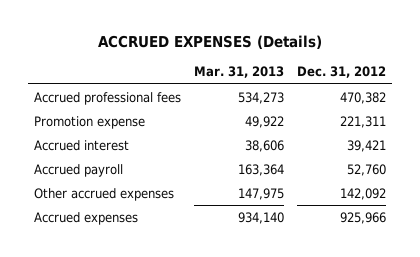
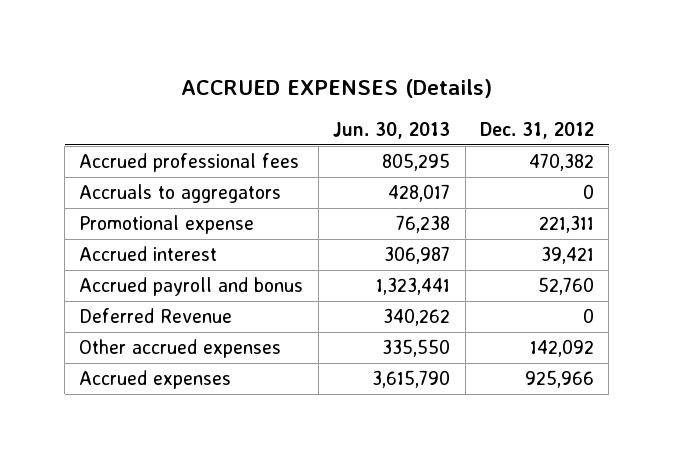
[193,66,284,79] Mar. 31, 2013 -> none
none -> [333,121,451,139] Jun. 30, 2013
none -> [79,183,282,203] Accruals to aggregators
[34,115,146,129] Promotion expense -> [79,214,255,234] Promotional expense
[34,163,124,177] Accrued payroll -> [79,276,304,296] Accrued payroll and bonus
none -> [79,307,233,323] Deferred Revenue

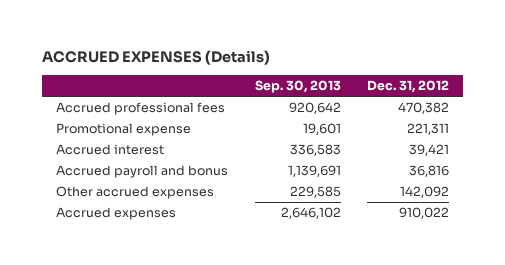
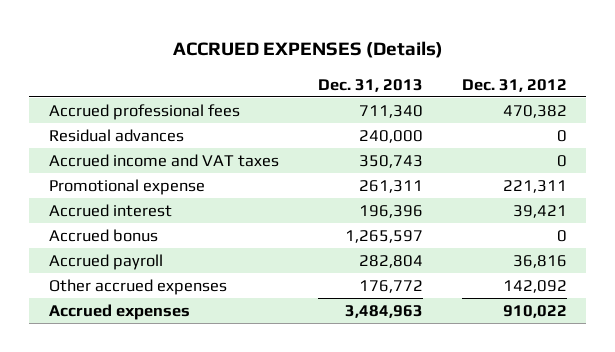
[254,80,341,94] Sep. 30, 2013 -> none
none -> [317,78,423,92] Dec. 31, 2013
none -> [48,128,184,142] Residual advances
none -> [48,153,279,167] Accrued income and VAT taxes
none -> [48,228,158,242] Accrued bonus
[55,165,228,179] Accrued payroll and bonus -> [48,253,163,270] Accrued payroll

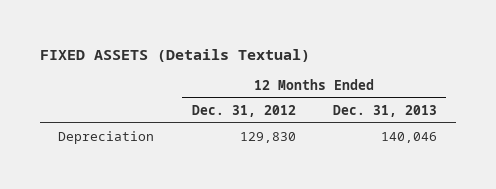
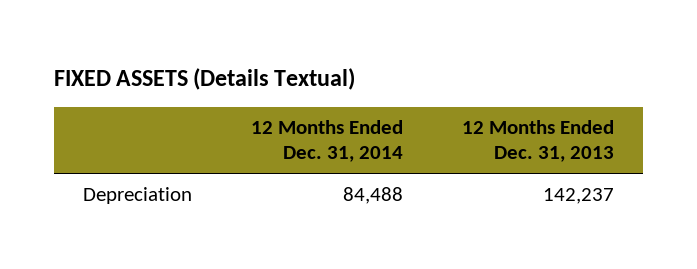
[191,104,296,117] Dec. 31, 2012 -> none
none -> [251,120,404,163] 12 Months Ended Dec. 31, 2014
[381,132,438,144] 140,046 -> [542,188,614,205] 142,237

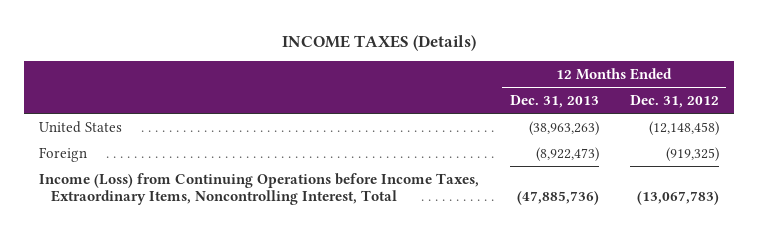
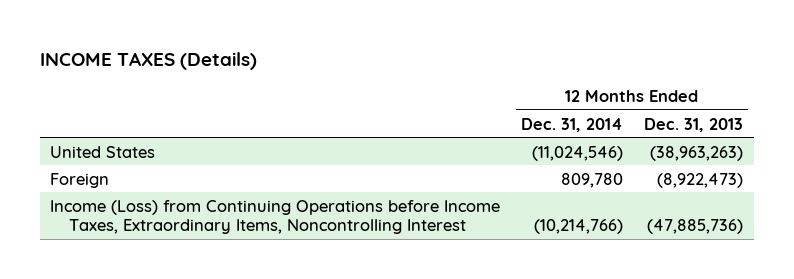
[629,95,719,109] Dec. 31, 2012 -> none
none -> [521,117,624,132] Dec. 31, 2014
[38,172,479,206] Income (Loss) from Continuing Operations before Income Taxes, Extraordinary Items, Noncontrolling Interest, Total -> [50,199,501,235] Income (Loss) from Continuing Operations before Income Taxes, Extraordinary Items, Noncontrolling Interest

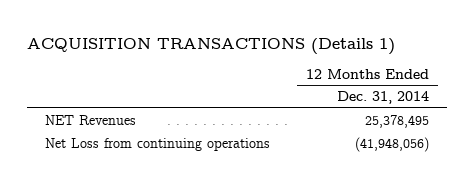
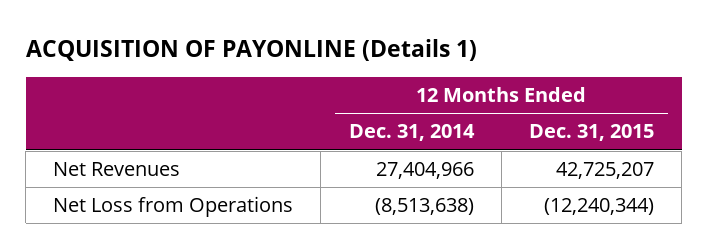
[26,37,395,55] ACQUISITION TRANSACTIONS (Details 1) -> [25,38,477,61] ACQUISITION OF PAYONLINE (Details 1)
none -> [528,124,654,142] Dec. 31, 2015
[45,115,137,126] NET Revenues -> [53,162,181,177] Net Revenues
[365,115,430,129] 25,378,495 -> [375,162,474,180] 27,404,966
[45,138,271,152] Net Loss from continuing operations -> [53,196,294,218] Net Loss from Operations
[355,137,430,153] (41,948,056) -> [374,198,474,216] (8,513,638)

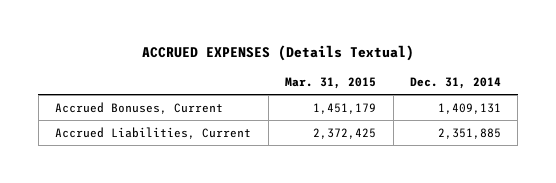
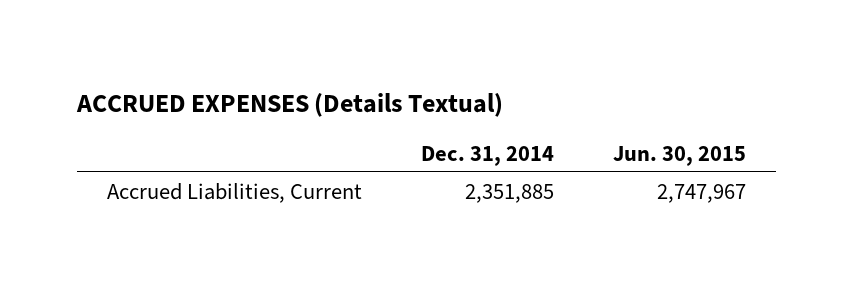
[285,76,377,89] Mar. 31, 2015 -> none
none -> [613,145,747,166] Jun. 30, 2015
[55,101,224,114] Accrued Bonuses, Current -> none

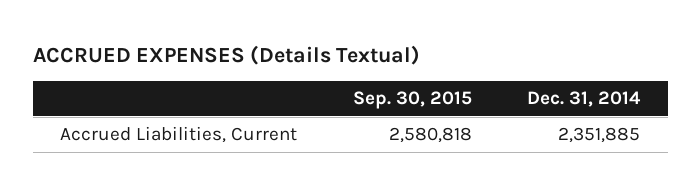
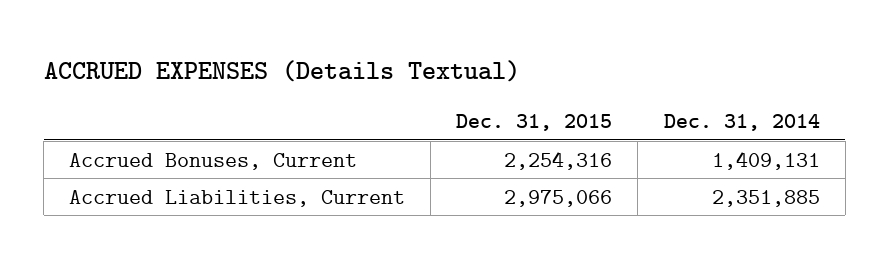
[352,91,472,110] Sep. 30, 2015 -> none
none -> [456,113,613,131] Dec. 31, 2015
none -> [69,152,358,170] Accrued Bonuses, Current

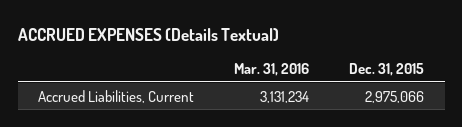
[663,113,820,131] Dec. 31, 2014 -> none
none -> [234,63,310,77] Mar. 31, 2016
[69,152,358,170] Accrued Bonuses, Current -> none

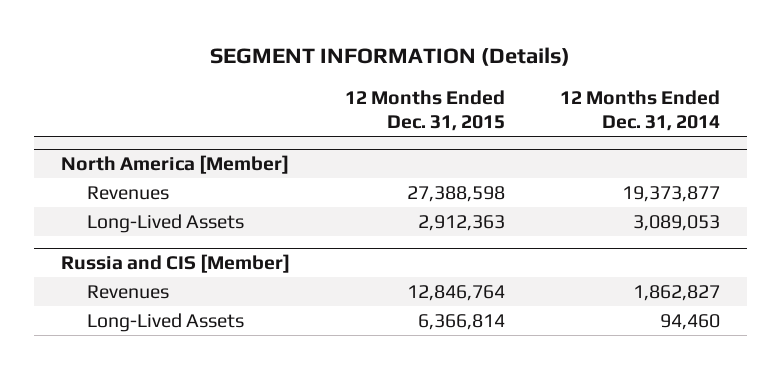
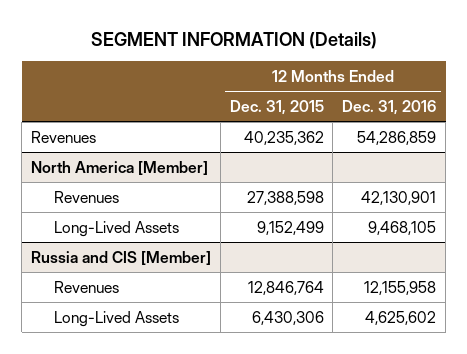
[559,89,720,131] 12 Months Ended Dec. 31, 2014 -> none
none -> [342,99,437,115] Dec. 31, 2016
none -> [30,130,96,143] Revenues
[417,214,505,231] 2,912,363 -> [256,220,324,235] 9,152,499
[417,313,505,330] 6,366,814 -> [251,310,324,325] 6,430,306

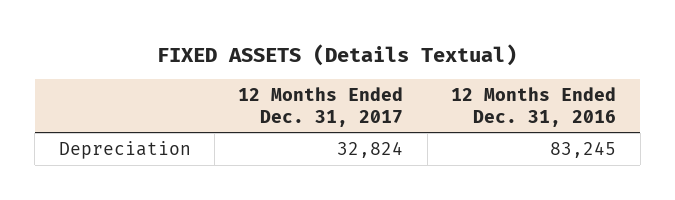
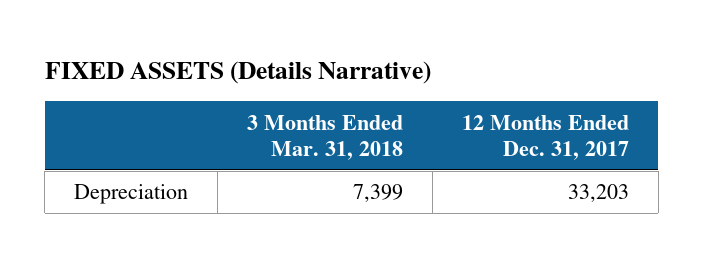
[157,43,518,66] FIXED ASSETS (Details Textual) -> [44,61,431,85] FIXED ASSETS (Details Narrative)
[451,87,617,127] 12 Months Ended Dec. 31, 2016 -> none
none -> [246,114,403,160] 3 Months Ended Mar. 31, 2018
[337,141,404,159] 32,824 -> [567,184,629,203] 33,203

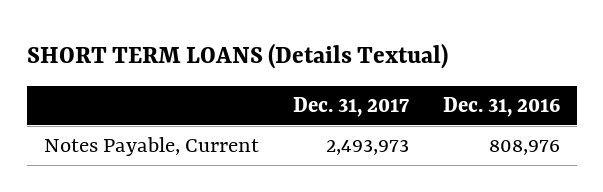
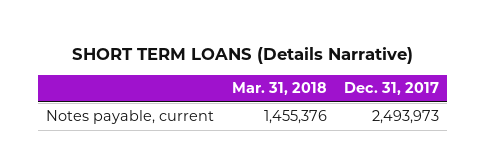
[26,42,448,69] SHORT TERM LOANS (Details Textual) -> [71,47,413,65] SHORT TERM LOANS (Details Narrative)
[442,97,560,118] Dec. 31, 2016 -> none
none -> [231,82,327,96] Mar. 31, 2018
[43,136,259,156] Notes Payable, Current -> [46,110,215,125] Notes payable, current

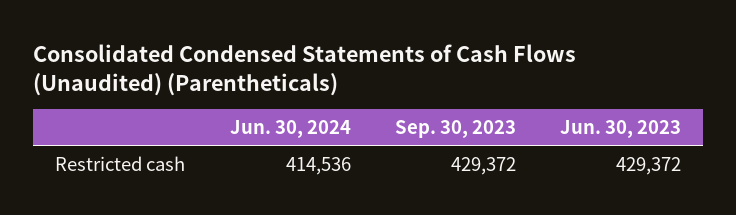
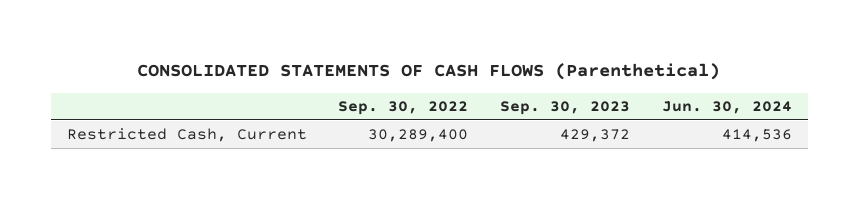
[33,44,577,96] Consolidated Condensed Statements of Cash Flows (Unaudited) (Parentheticals) -> [137,63,721,81] CONSOLIDATED STATEMENTS OF CASH FLOWS (Parenthetical)
[559,120,681,139] Jun. 30, 2023 -> none
none -> [338,101,469,116] Sep. 30, 2022
[55,155,186,171] Restricted cash -> [66,128,307,143] Restricted Cash, Current

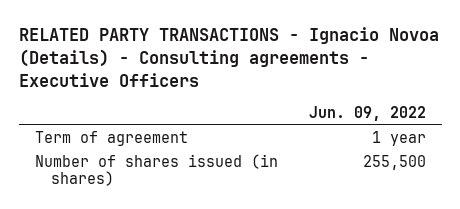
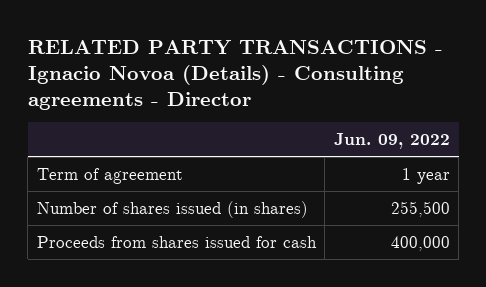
[18,27,439,87] RELATED PARTY TRANSACTIONS - Ignacio Novoa (Details) - Consulting agreements - Executive Officers -> [27,39,443,110] RELATED PARTY TRANSACTIONS - Ignacio Novoa (Details) - Consulting agreements - Director
none -> [36,235,317,248] Proceeds from shares issued for cash

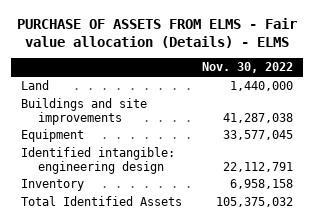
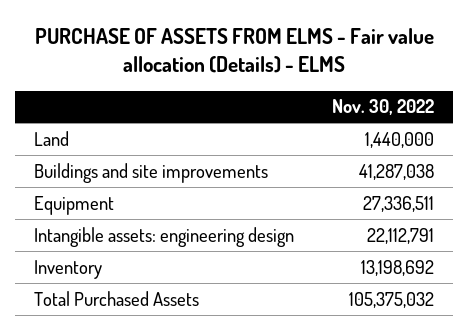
[223,130,294,141] 33,577,045 -> [362,195,434,212] 27,336,511
[20,147,175,174] Identified intangible: engineering design -> [33,226,294,247] Intangible assets: engineering design
[230,179,294,190] 6,958,158 -> [360,259,434,276] 13,198,692
[20,196,182,207] Total Identified Assets -> [33,290,199,306] Total Purchased Assets

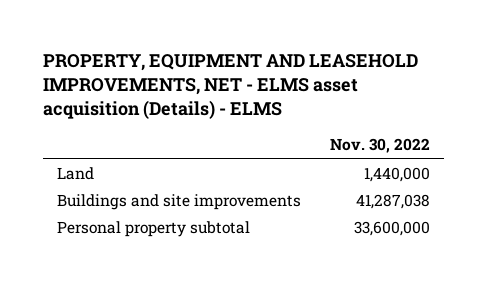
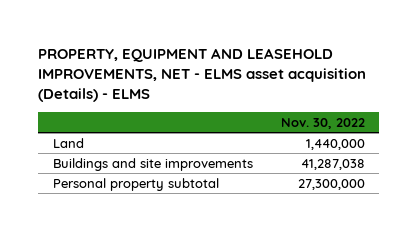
[353,221,430,237] 33,600,000 -> [298,178,366,190] 27,300,000

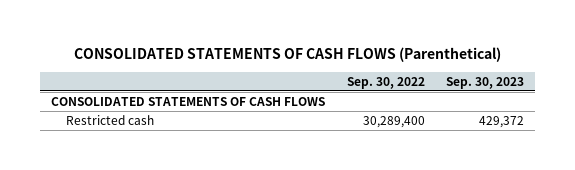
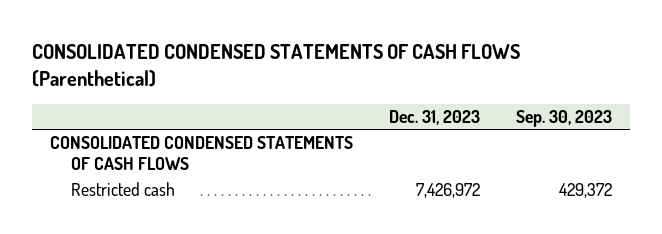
[73,47,501,63] CONSOLIDATED STATEMENTS OF CASH FLOWS (Parenthetical) -> [31,43,520,88] CONSOLIDATED CONDENSED STATEMENTS OF CASH FLOWS (Parenthetical)
[346,76,425,89] Sep. 30, 2022 -> none
none -> [388,109,480,125] Dec. 31, 2023
[51,97,326,107] CONSOLIDATED STATEMENTS OF CASH FLOWS -> [49,136,353,171] CONSOLIDATED CONDENSED STATEMENTS OF CASH FLOWS

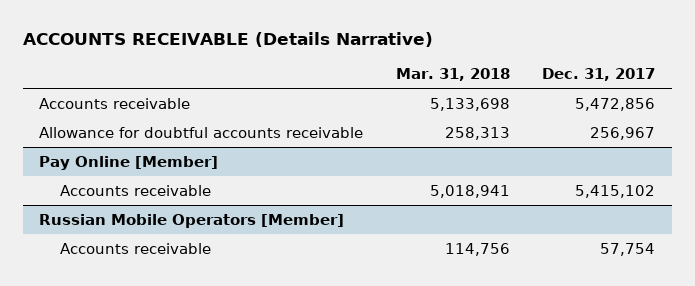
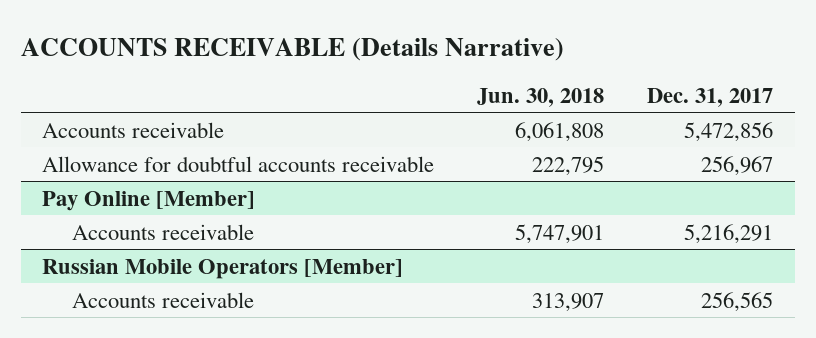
[395,68,510,82] Mar. 31, 2018 -> none
none -> [477,87,605,107] Jun. 30, 2018
[575,184,656,198] 5,415,102 -> [684,223,774,244] 5,216,291
[600,242,656,256] 57,754 -> [701,291,774,312] 256,565

